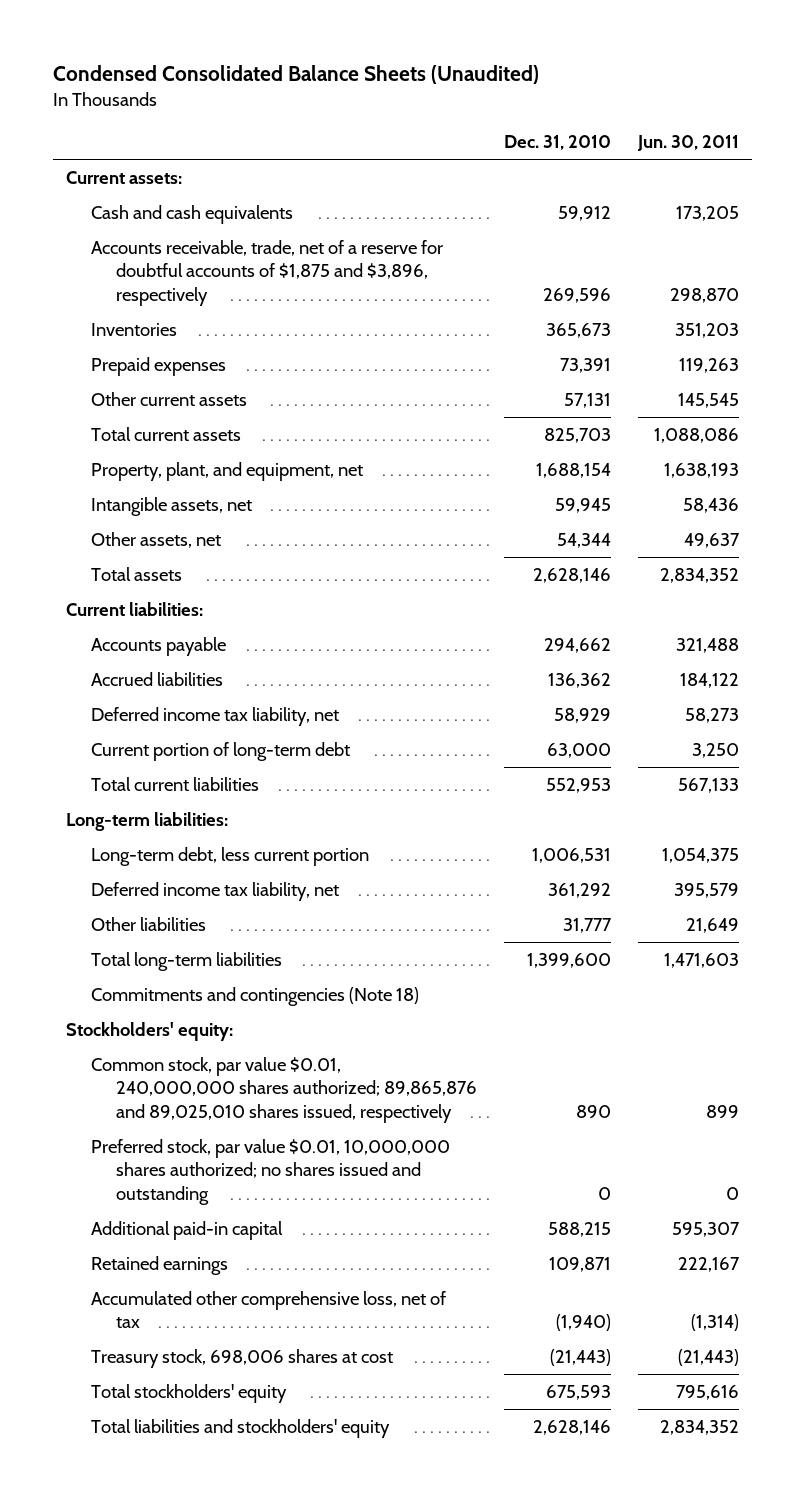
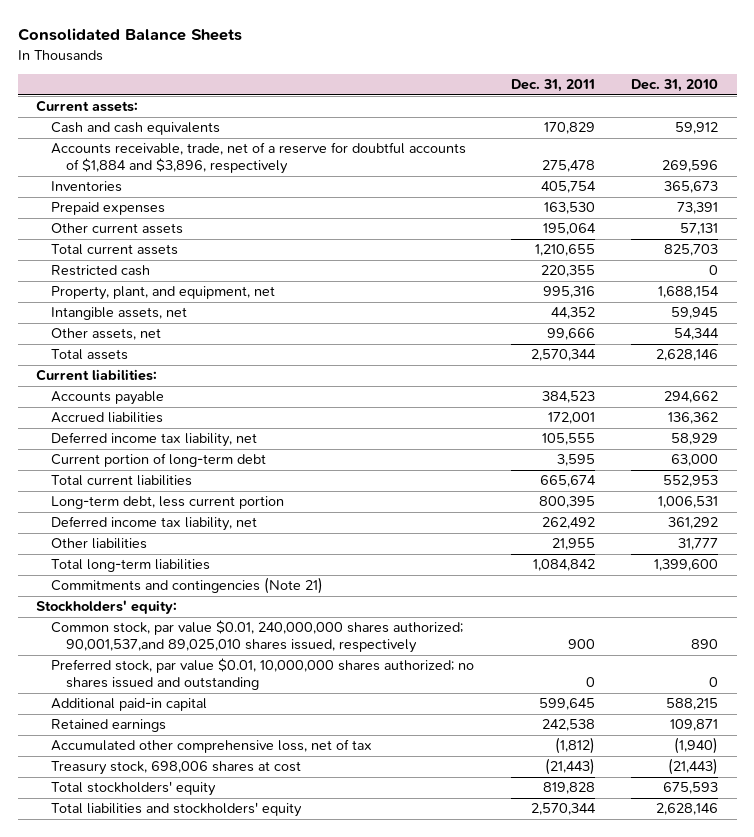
[52,65,539,85] Condensed Consolidated Balance Sheets (Unaudited) -> [17,28,242,42] Consolidated Balance Sheets
[636,135,739,152] Jun. 30, 2011 -> none
none -> [510,79,595,93] Dec. 31, 2011
[91,239,444,306] Accounts receivable, trade, net of a reserve for doubtful accounts of $1,875 and $3,896, respectively -> [50,142,466,175] Accounts receivable, trade, net of a reserve for doubtful accounts of $1,884 and $3,896, respectively
none -> [50,265,150,277] Restricted cash
[66,811,229,831] Long-term liabilities: -> none
[91,986,420,1006] Commitments and contingencies (Note 18) -> [50,577,323,595] Commitments and contingencies (Note 21)
[91,1056,478,1123] Common stock, par value $0.01, 240,000,000 shares authorized; 89,865,876 and 89,025,010 shares issued, respectively -> [50,620,463,654] Common stock, par value $0.01, 240,000,000 shares authorized; 90,001,537,and 89,025,010 shares issued, respectively

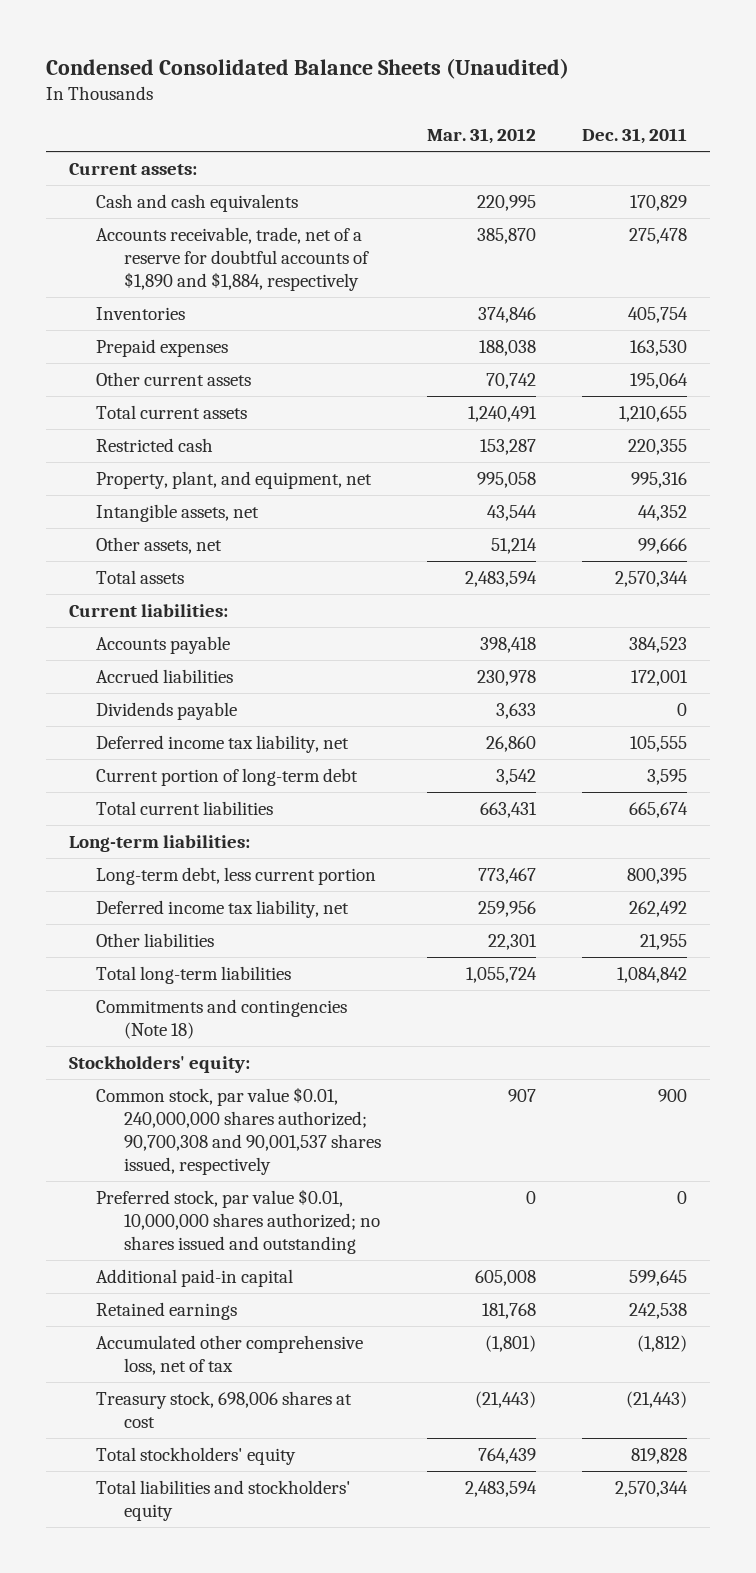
[17,28,242,42] Consolidated Balance Sheets -> [45,57,569,79] Condensed Consolidated Balance Sheets (Unaudited)
[631,79,719,93] Dec. 31, 2010 -> none
none -> [426,128,536,145] Mar. 31, 2012
[50,142,466,175] Accounts receivable, trade, net of a reserve for doubtful accounts of $1,884 and $3,896, respectively -> [96,226,369,291] Accounts receivable, trade, net of a reserve for doubtful accounts of $1,890 and $1,884, respectively
none -> [96,701,238,720] Dividends payable
none -> [68,834,250,852] Long-term liabilities:
[50,577,323,595] Commitments and contingencies (Note 21) -> [96,998,348,1039] Commitments and contingencies (Note 18)
[50,620,463,654] Common stock, par value $0.01, 240,000,000 shares authorized; 90,001,537,and 89,025,010 shares issued, respectively -> [96,1086,381,1176] Common stock, par value $0.01, 240,000,000 shares authorized; 90,700,308 and 90,001,537 shares issued, respectively

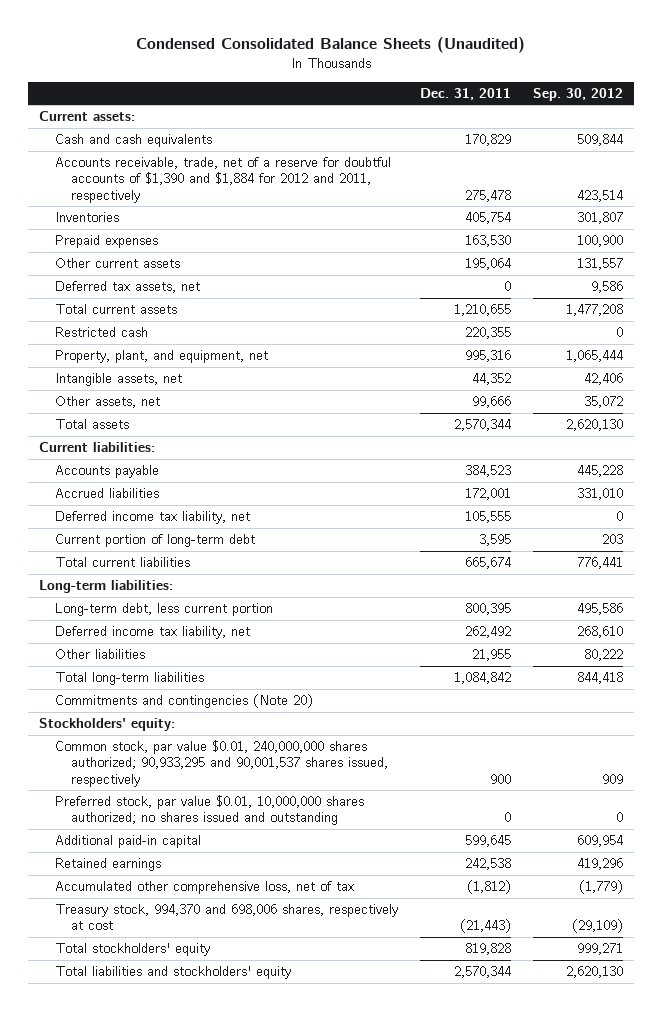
[426,128,536,145] Mar. 31, 2012 -> none
none -> [532,87,623,101] Sep. 30, 2012
[96,226,369,291] Accounts receivable, trade, net of a reserve for doubtful accounts of $1,890 and $1,884, respectively -> [54,157,391,203] Accounts receivable, trade, net of a reserve for doubtful accounts of $1,390 and $1,884 for 2012 and 2011, respectively
none -> [54,281,200,294] Deferred tax assets, net
[96,701,238,720] Dividends payable -> none
[96,998,348,1039] Commitments and contingencies (Note 18) -> [54,694,313,709] Commitments and contingencies (Note 20)
[96,1086,381,1176] Common stock, par value $0.01, 240,000,000 shares authorized; 90,700,308 and 90,001,537 shares issued, respectively -> [54,740,389,787] Common stock, par value $0.01, 240,000,000 shares authorized; 90,933,295 and 90,001,537 shares issued, respectively
[96,1390,353,1428] Treasury stock, 698,006 shares at cost -> [54,904,398,931] Treasury stock, 994,370 and 698,006 shares, respectively at cost

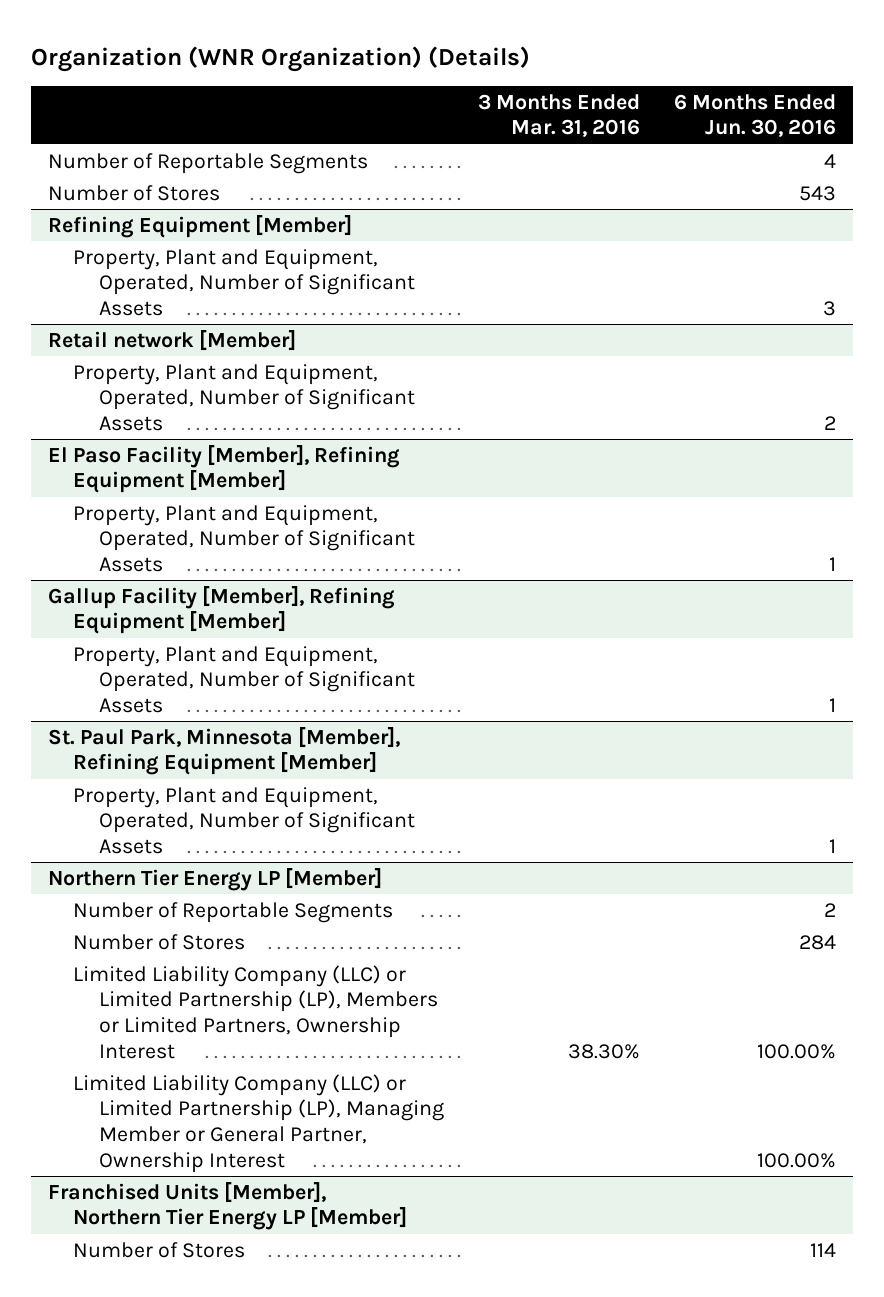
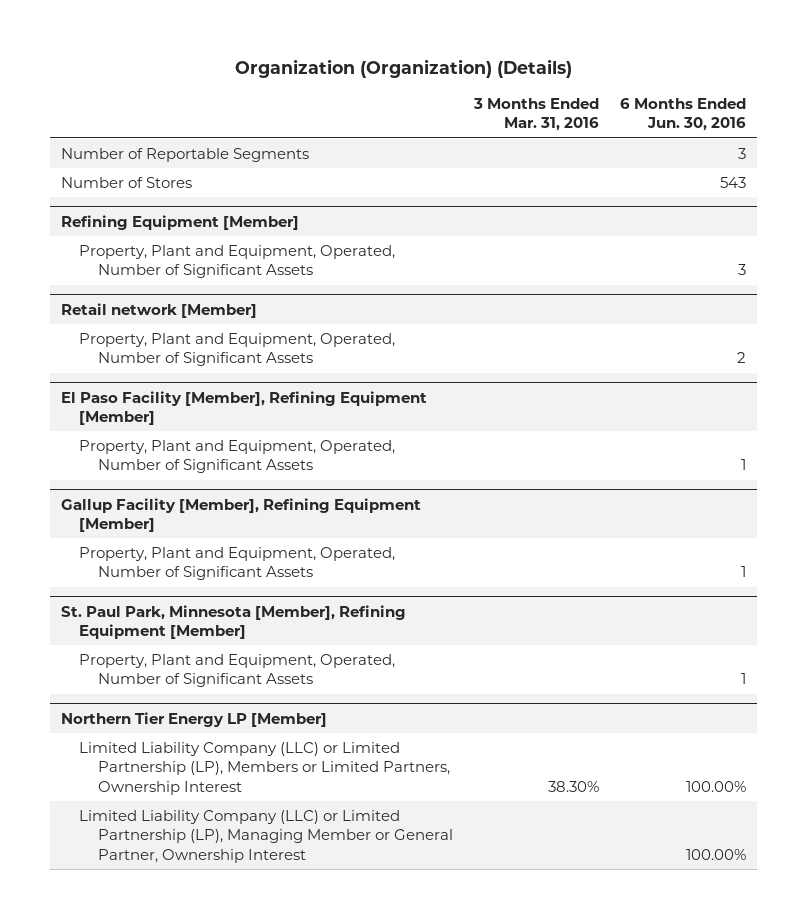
[31,45,531,72] Organization (WNR Organization) (Details) -> [234,58,572,78] Organization (Organization) (Details)
[824,153,837,168] 4 -> [738,147,747,159] 3
[73,901,394,923] Number of Reportable Segments -> none
[73,933,246,950] Number of Stores -> none
[48,1181,408,1231] Franchised Units [Member], Northern Tier Energy LP [Member] -> none
[73,1241,246,1258] Number of Stores -> none

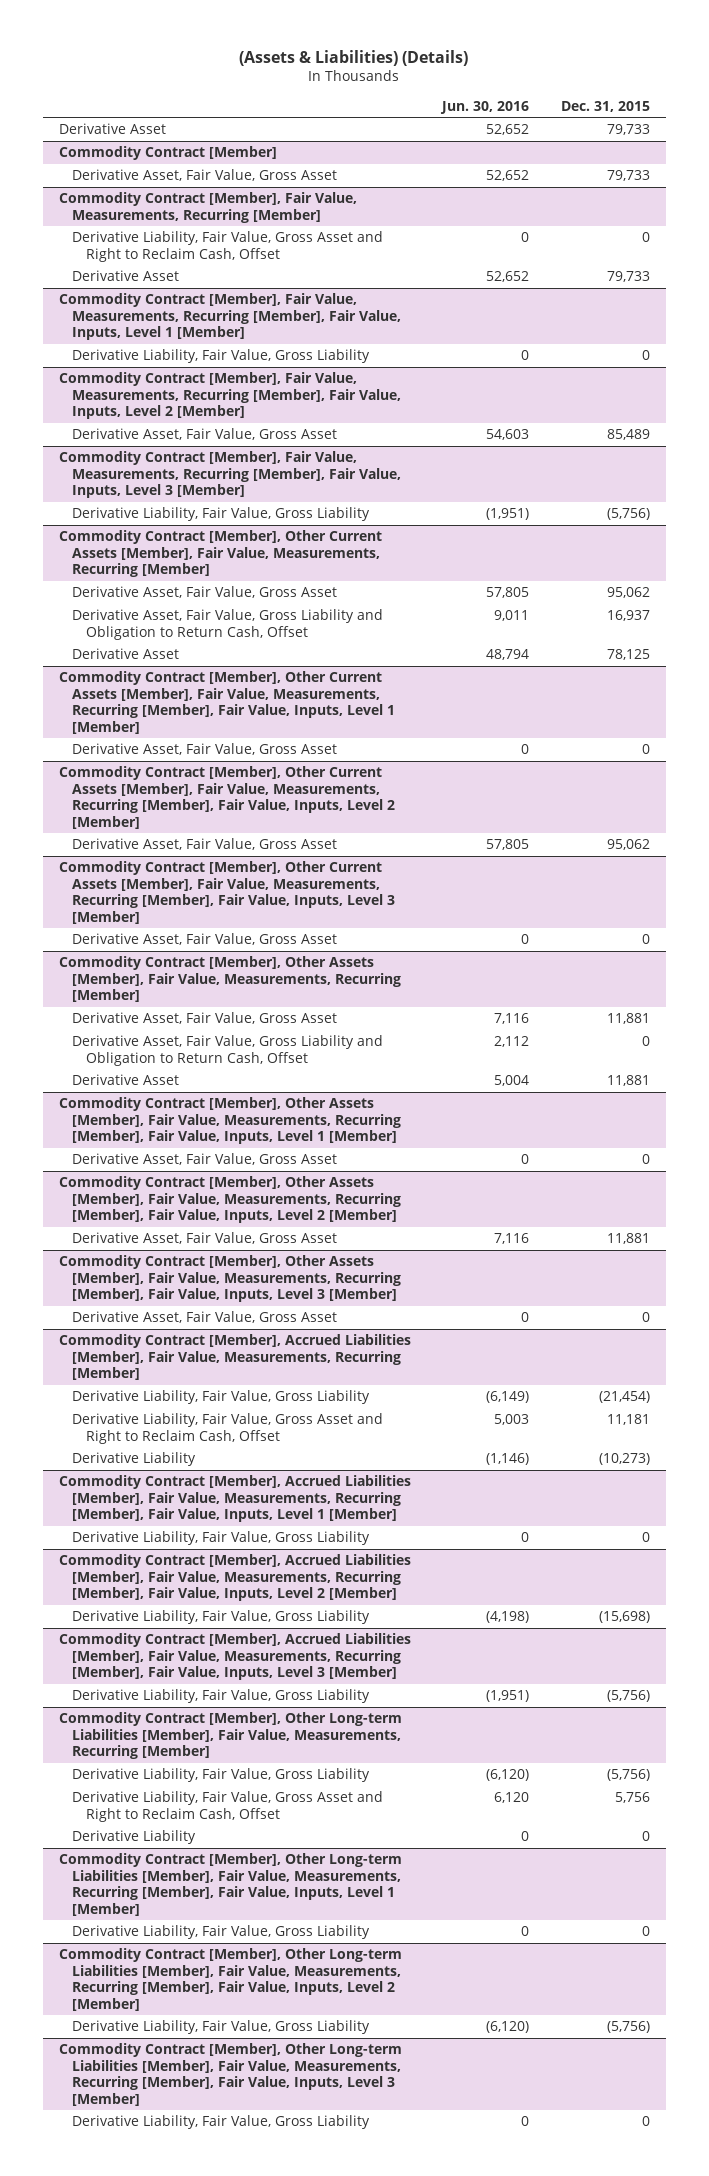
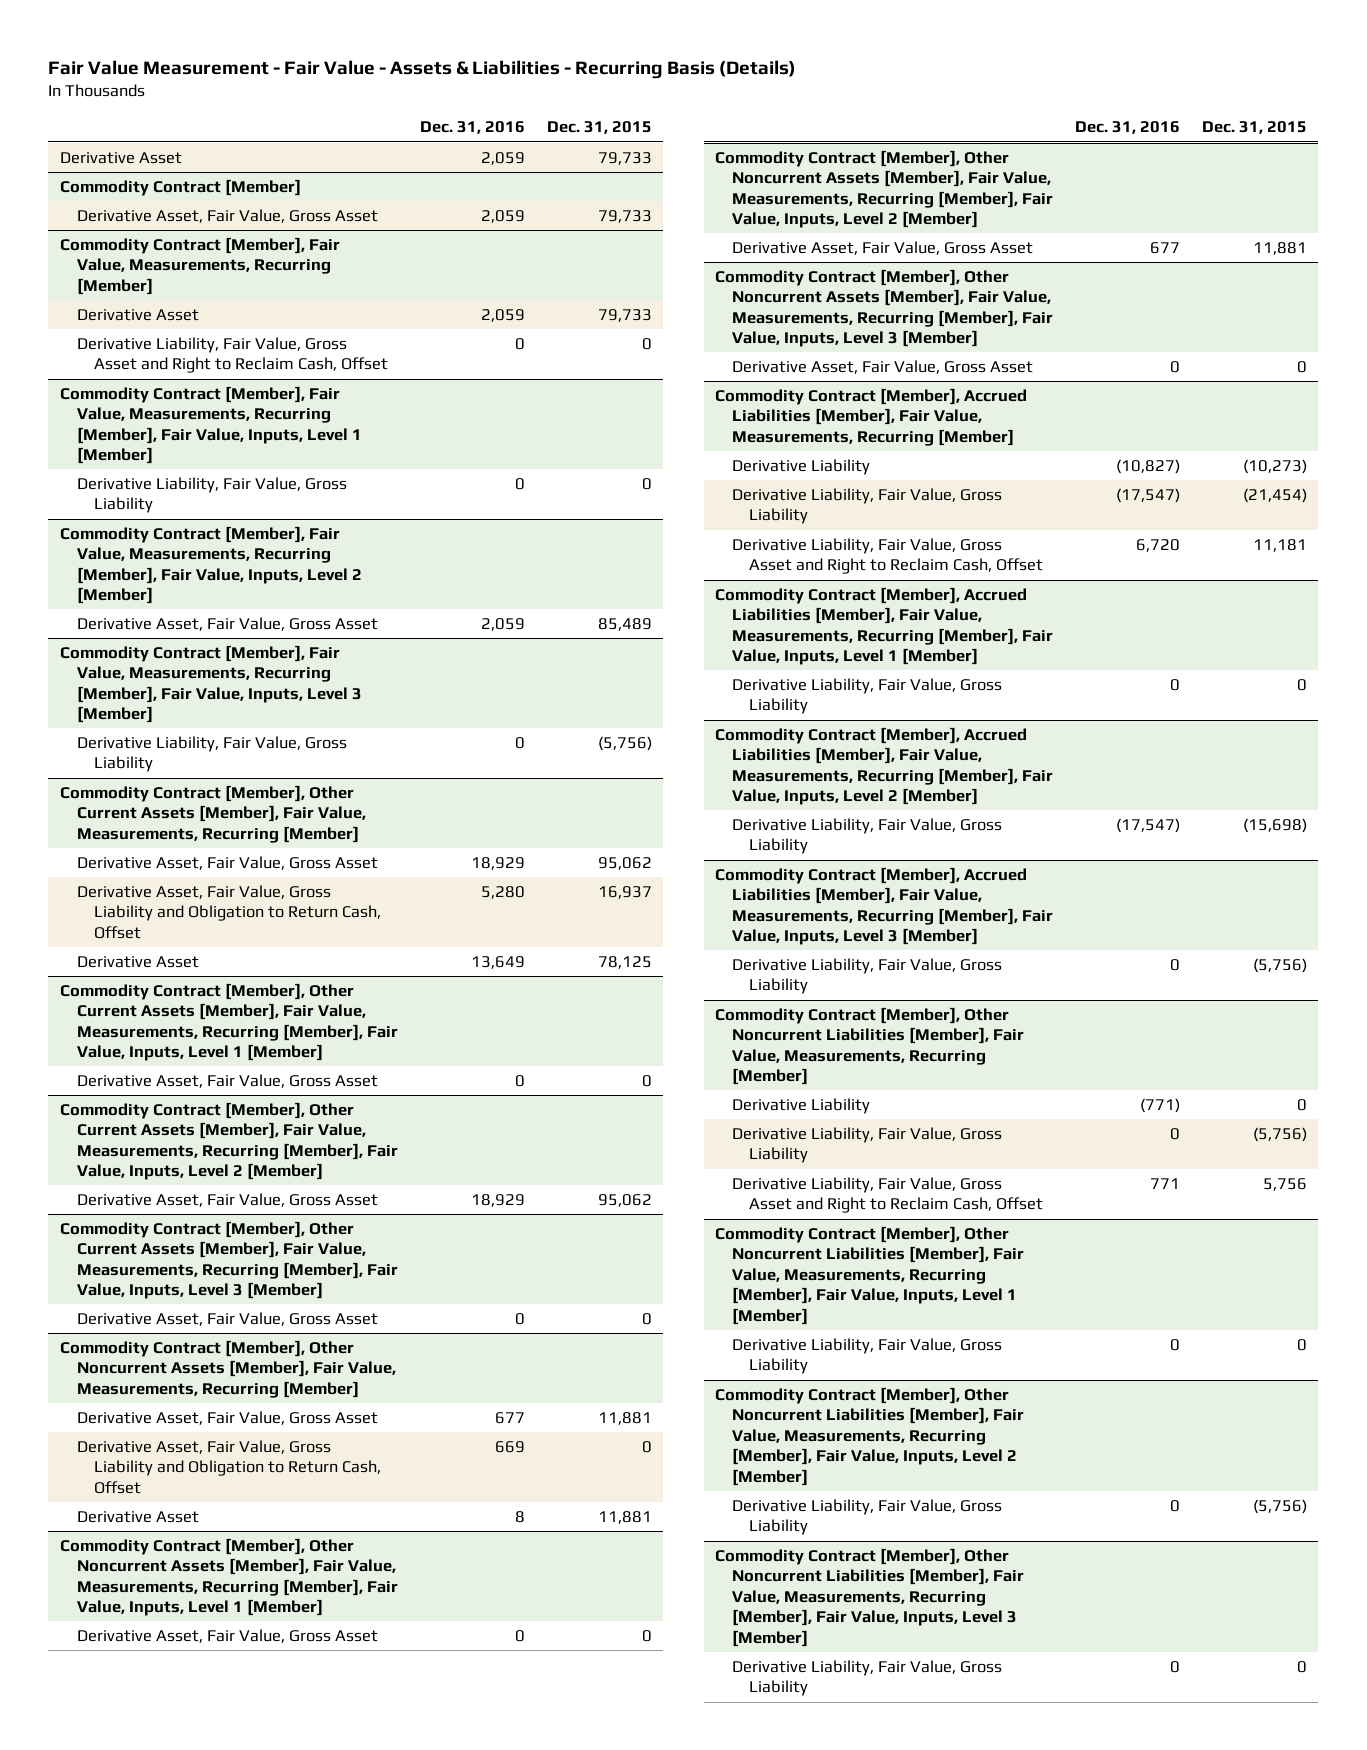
[239,50,469,67] (Assets & Liabilities) (Details) -> [48,59,797,79] Fair Value Measurement - Fair Value - Assets & Liabilities - Recurring Basis (Details)
[440,100,530,114] Jun. 30, 2016 -> none
none -> [419,121,525,135] Dec. 31, 2016
[72,231,384,262] Derivative Liability, Fair Value, Gross Asset and Right to Reclaim Cash, Offset -> [76,336,388,374] Derivative Liability, Fair Value, Gross Asset and Right to Reclaim Cash, Offset
[58,956,402,1003] Commodity Contract [Member], Other Assets [Member], Fair Value, Measurements, Recurring [Member] -> [59,1339,396,1398] Commodity Contract [Member], Other Noncurrent Assets [Member], Fair Value, Measurements, Recurring [Member]
[58,1097,402,1145] Commodity Contract [Member], Other Assets [Member], Fair Value, Measurements, Recurring [Member], Fair Value, Inputs, Level 1 [Member] -> [59,1537,398,1617] Commodity Contract [Member], Other Noncurrent Assets [Member], Fair Value, Measurements, Recurring [Member], Fair Value, Inputs, Level 1 [Member]
[58,1176,402,1224] Commodity Contract [Member], Other Assets [Member], Fair Value, Measurements, Recurring [Member], Fair Value, Inputs, Level 2 [Member] -> [714,149,1053,229] Commodity Contract [Member], Other Noncurrent Assets [Member], Fair Value, Measurements, Recurring [Member], Fair Value, Inputs, Level 2 [Member]
[58,1255,402,1303] Commodity Contract [Member], Other Assets [Member], Fair Value, Measurements, Recurring [Member], Fair Value, Inputs, Level 3 [Member] -> [714,268,1053,348] Commodity Contract [Member], Other Noncurrent Assets [Member], Fair Value, Measurements, Recurring [Member], Fair Value, Inputs, Level 3 [Member]
[72,1452,197,1467] Derivative Liability -> [731,458,870,475] Derivative Liability
[58,1712,402,1760] Commodity Contract [Member], Other Long-term Liabilities [Member], Fair Value, Measurements, Recurring [Member] -> [714,1006,1024,1086] Commodity Contract [Member], Other Noncurrent Liabilities [Member], Fair Value, Measurements, Recurring [Member]
none -> [731,1097,870,1114] Derivative Liability
[72,1830,197,1845] Derivative Liability -> none
[58,1853,402,1916] Commodity Contract [Member], Other Long-term Liabilities [Member], Fair Value, Measurements, Recurring [Member], Fair Value, Inputs, Level 1 [Member] -> [714,1225,1024,1325] Commodity Contract [Member], Other Noncurrent Liabilities [Member], Fair Value, Measurements, Recurring [Member], Fair Value, Inputs, Level 1 [Member]
[58,1948,402,2011] Commodity Contract [Member], Other Long-term Liabilities [Member], Fair Value, Measurements, Recurring [Member], Fair Value, Inputs, Level 2 [Member] -> [714,1386,1024,1486] Commodity Contract [Member], Other Noncurrent Liabilities [Member], Fair Value, Measurements, Recurring [Member], Fair Value, Inputs, Level 2 [Member]
[58,2043,402,2106] Commodity Contract [Member], Other Long-term Liabilities [Member], Fair Value, Measurements, Recurring [Member], Fair Value, Inputs, Level 3 [Member] -> [714,1547,1024,1647] Commodity Contract [Member], Other Noncurrent Liabilities [Member], Fair Value, Measurements, Recurring [Member], Fair Value, Inputs, Level 3 [Member]

